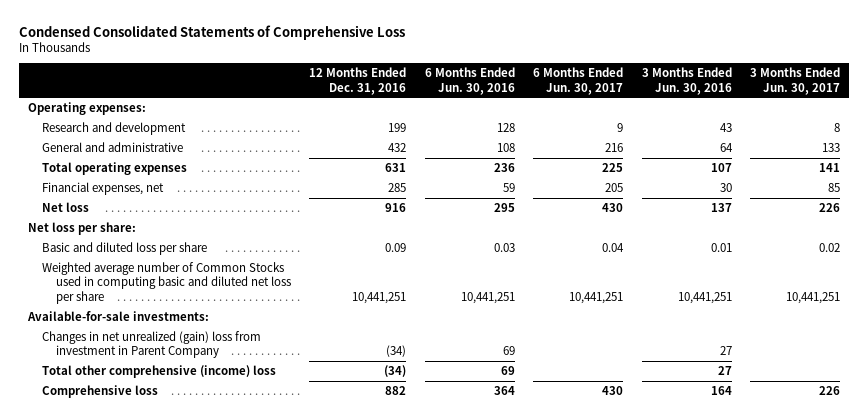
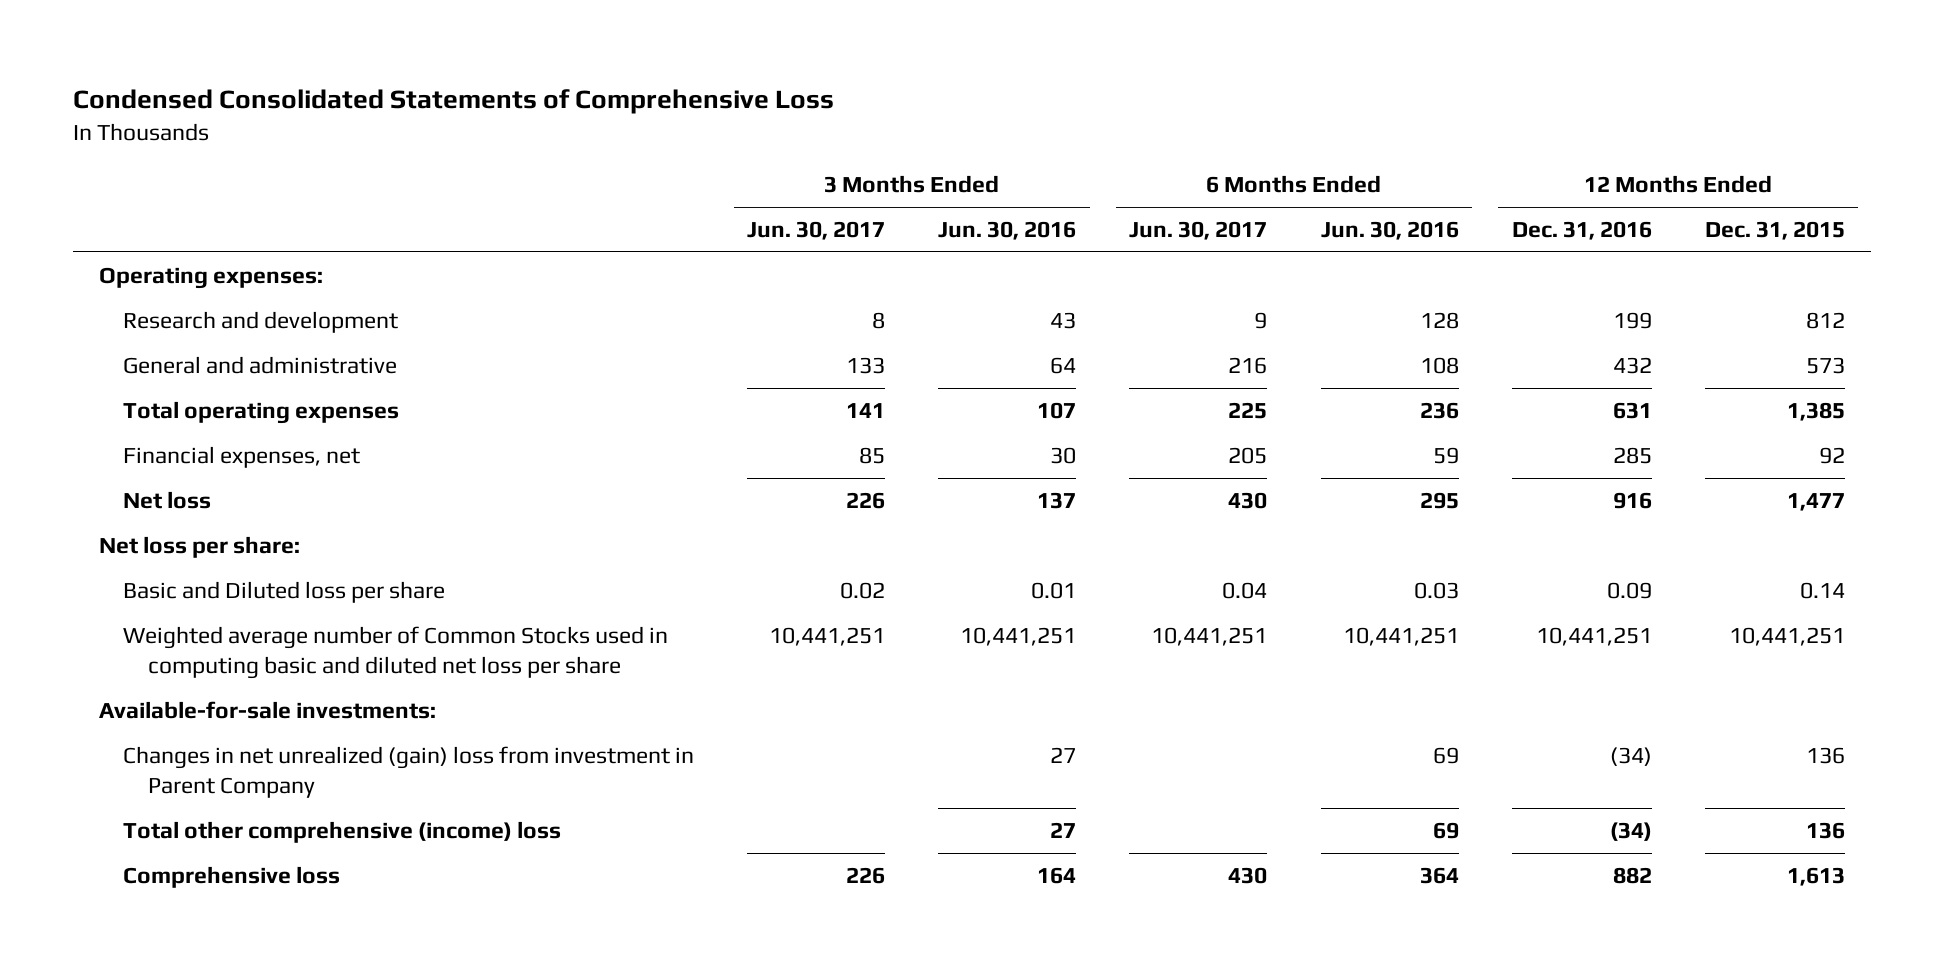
none -> [1704,221,1845,241] Dec. 31, 2015
[42,242,208,256] Basic and diluted loss per share -> [123,580,446,603] Basic and Diluted loss per share

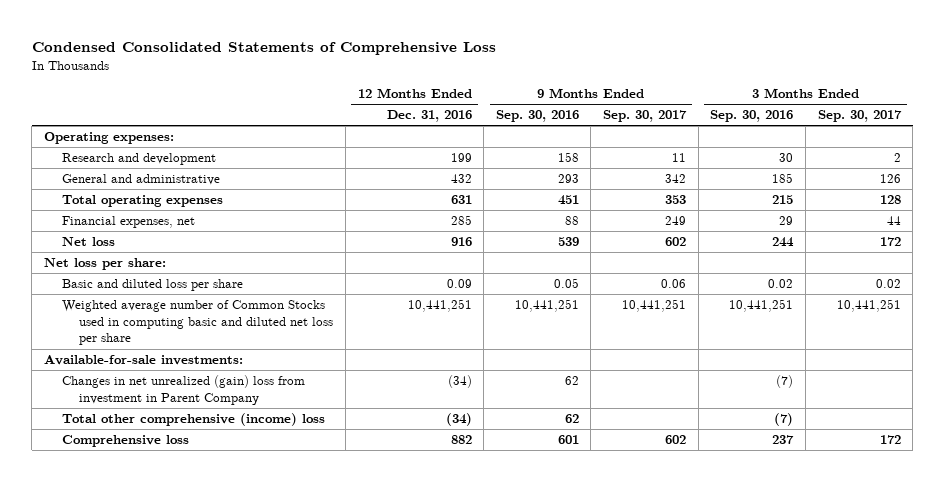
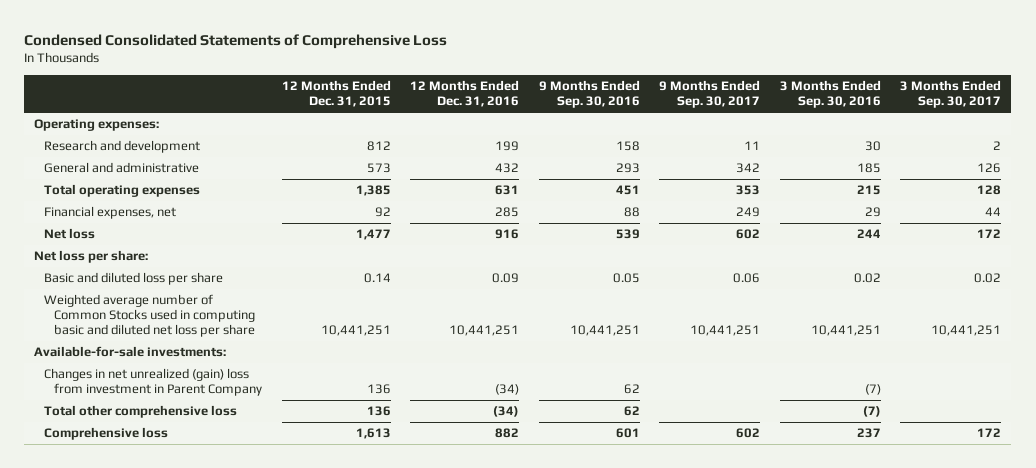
none -> [281,80,391,108] 12 Months Ended Dec. 31, 2015
[61,413,325,427] Total other comprehensive (income) loss -> [44,405,238,419] Total other comprehensive loss

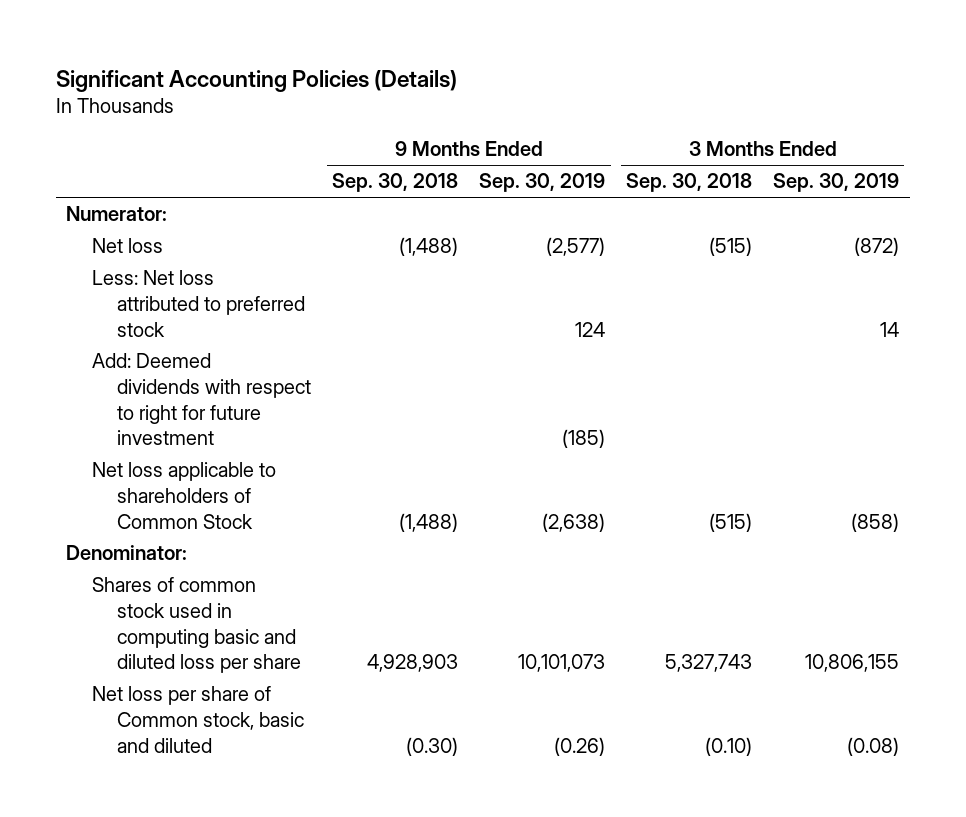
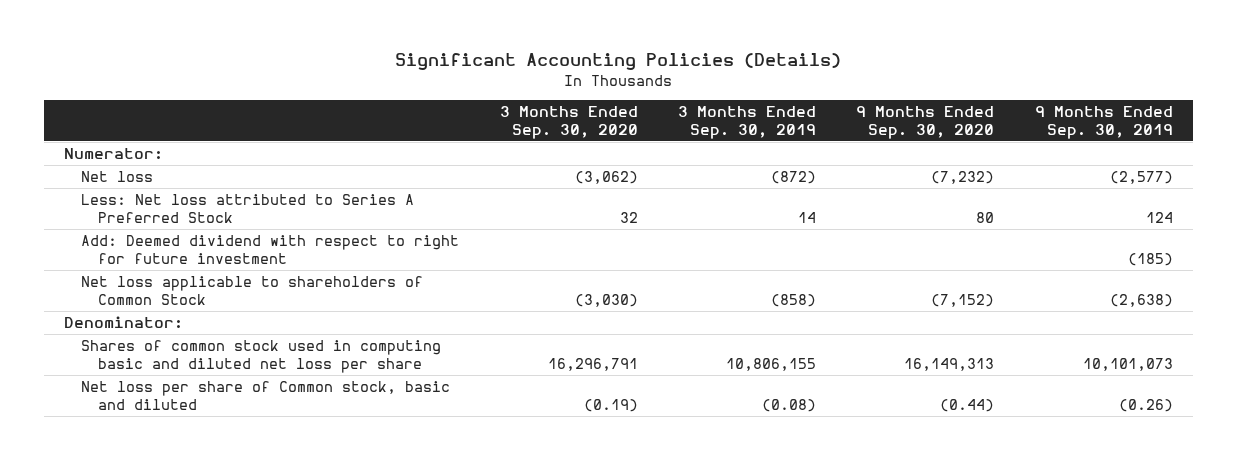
[332,173,459,193] Sep. 30, 2018 -> none
[626,173,753,193] Sep. 30, 2018 -> none
none -> [499,105,638,139] 3 Months Ended Sep. 30, 2020
none -> [856,105,995,139] 9 Months Ended Sep. 30, 2020
[91,270,306,337] Less: Net loss attributed to preferred stock -> [81,193,415,224] Less: Net loss attributed to Series A Preferred Stock
[91,353,312,446] Add: Deemed dividends with respect to right for future investment -> [81,234,460,265] Add: Deemed dividend with respect to right for future investment
[91,577,302,674] Shares of common stock used in computing basic and diluted loss per share -> [81,339,442,374] Shares of common stock used in computing basic and diluted net loss per share

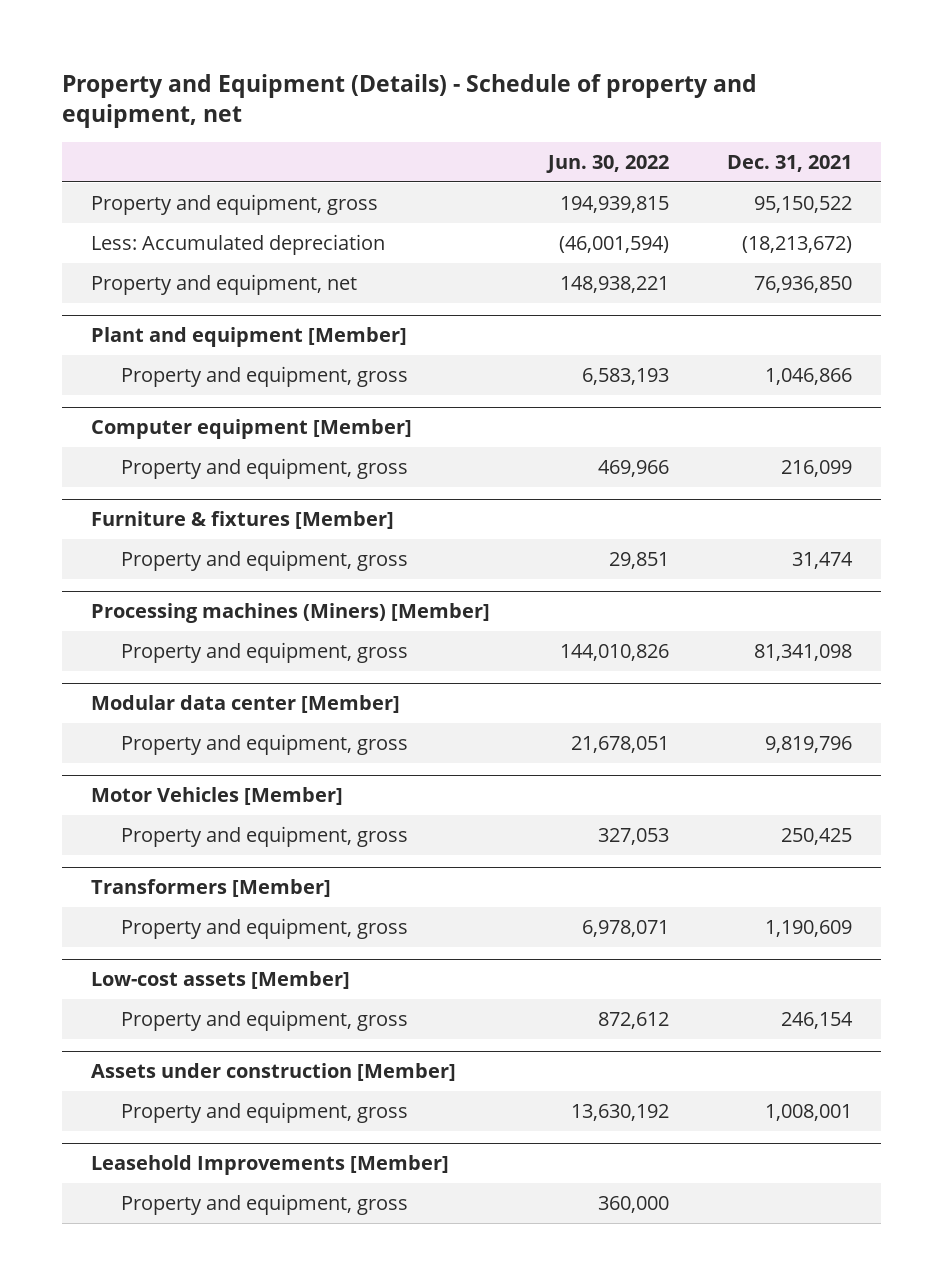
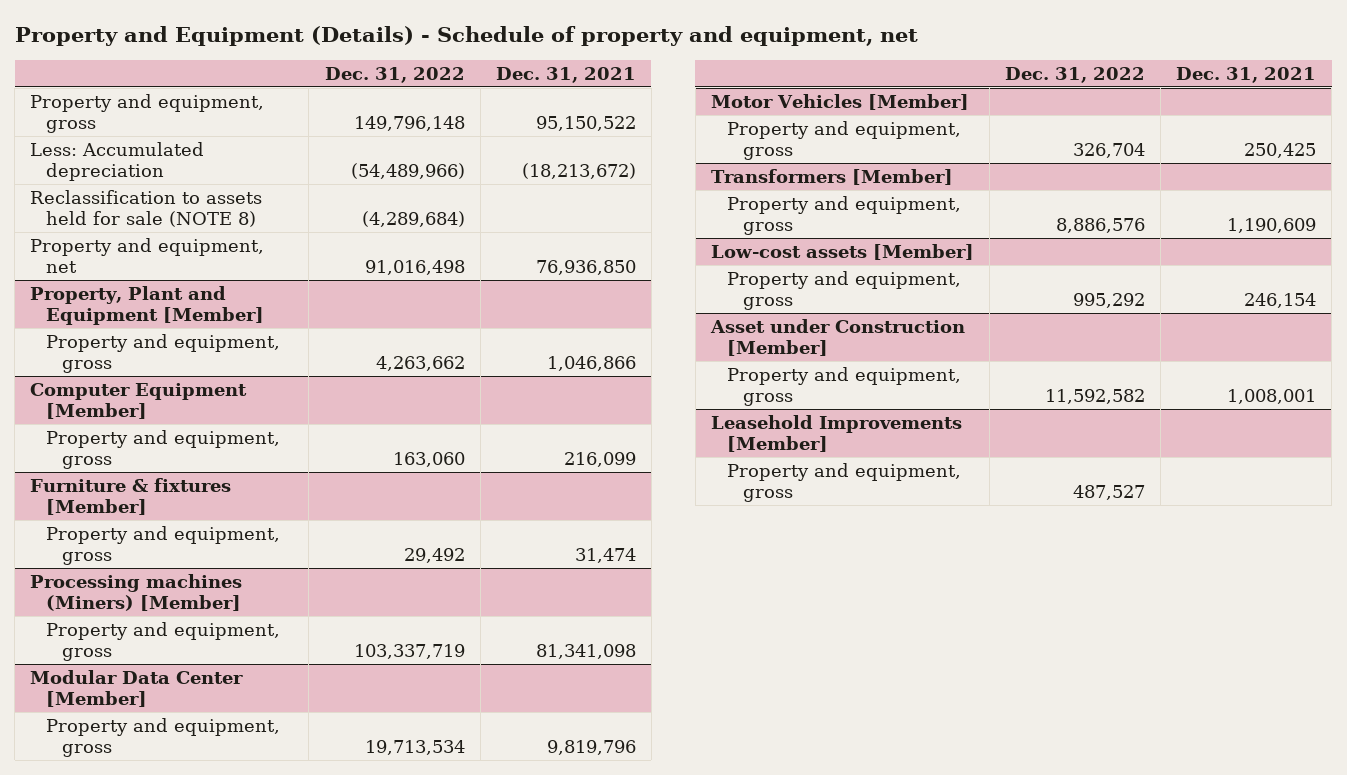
[545,154,669,173] Jun. 30, 2022 -> none
none -> [324,66,465,83] Dec. 31, 2022
none -> [30,189,263,227] Reclassification to assets held for sale (NOTE 8)
[90,327,407,348] Plant and equipment [Member] -> [30,285,265,325] Property, Plant and Equipment [Member]
[90,419,412,440] Computer equipment [Member] -> [30,382,248,419] Computer Equipment [Member]
[90,695,400,714] Modular data center [Member] -> [30,669,244,707] Modular Data Center [Member]
[90,1063,456,1082] Assets under construction [Member] -> [710,318,966,356] Asset under Construction [Member]

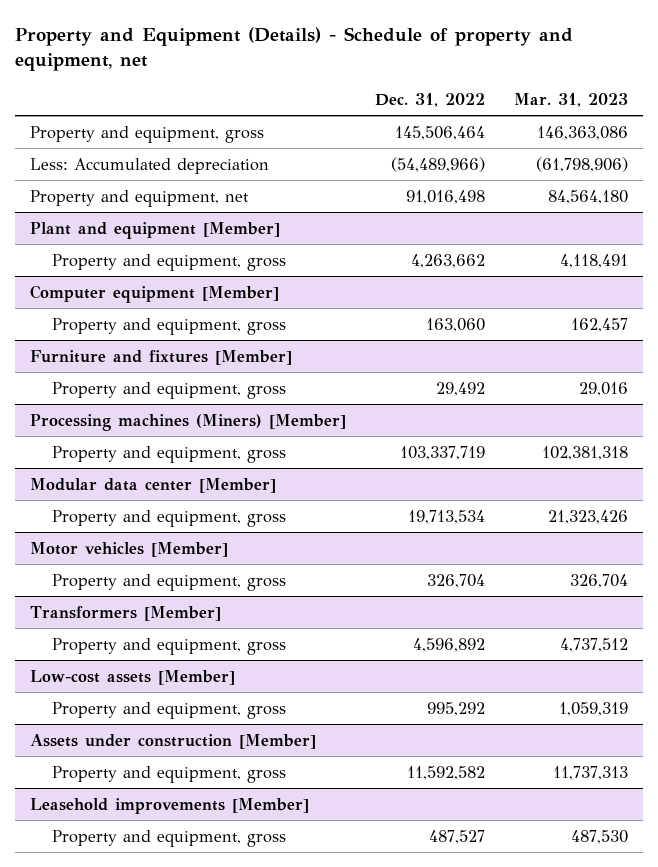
[495,66,636,83] Dec. 31, 2021 -> none
none -> [514,92,629,107] Mar. 31, 2023
[353,115,465,131] 149,796,148 -> [394,125,485,140] 145,506,464
[30,189,263,227] Reclassification to assets held for sale (NOTE 8) -> none
[30,285,265,325] Property, Plant and Equipment [Member] -> [29,221,280,239] Plant and equipment [Member]
[30,382,248,419] Computer Equipment [Member] -> [29,284,279,303] Computer equipment [Member]
[30,477,232,515] Furniture & fixtures [Member] -> [29,349,292,365] Furniture and fixtures [Member]
[30,669,244,707] Modular Data Center [Member] -> [29,477,276,493] Modular data center [Member]
[711,93,970,110] Motor Vehicles [Member] -> [29,541,228,557] Motor vehicles [Member]
[1056,217,1146,233] 8,886,576 -> [412,637,485,652] 4,596,892
[710,318,966,356] Asset under Construction [Member] -> [29,733,316,749] Assets under construction [Member]
[711,414,963,452] Leasehold Improvements [Member] -> [29,797,309,814] Leasehold improvements [Member]

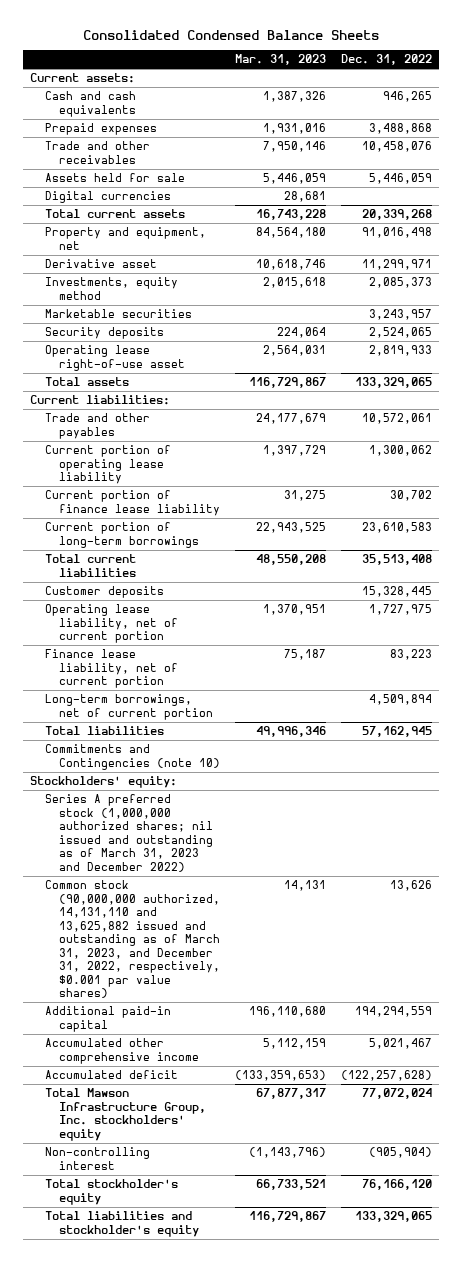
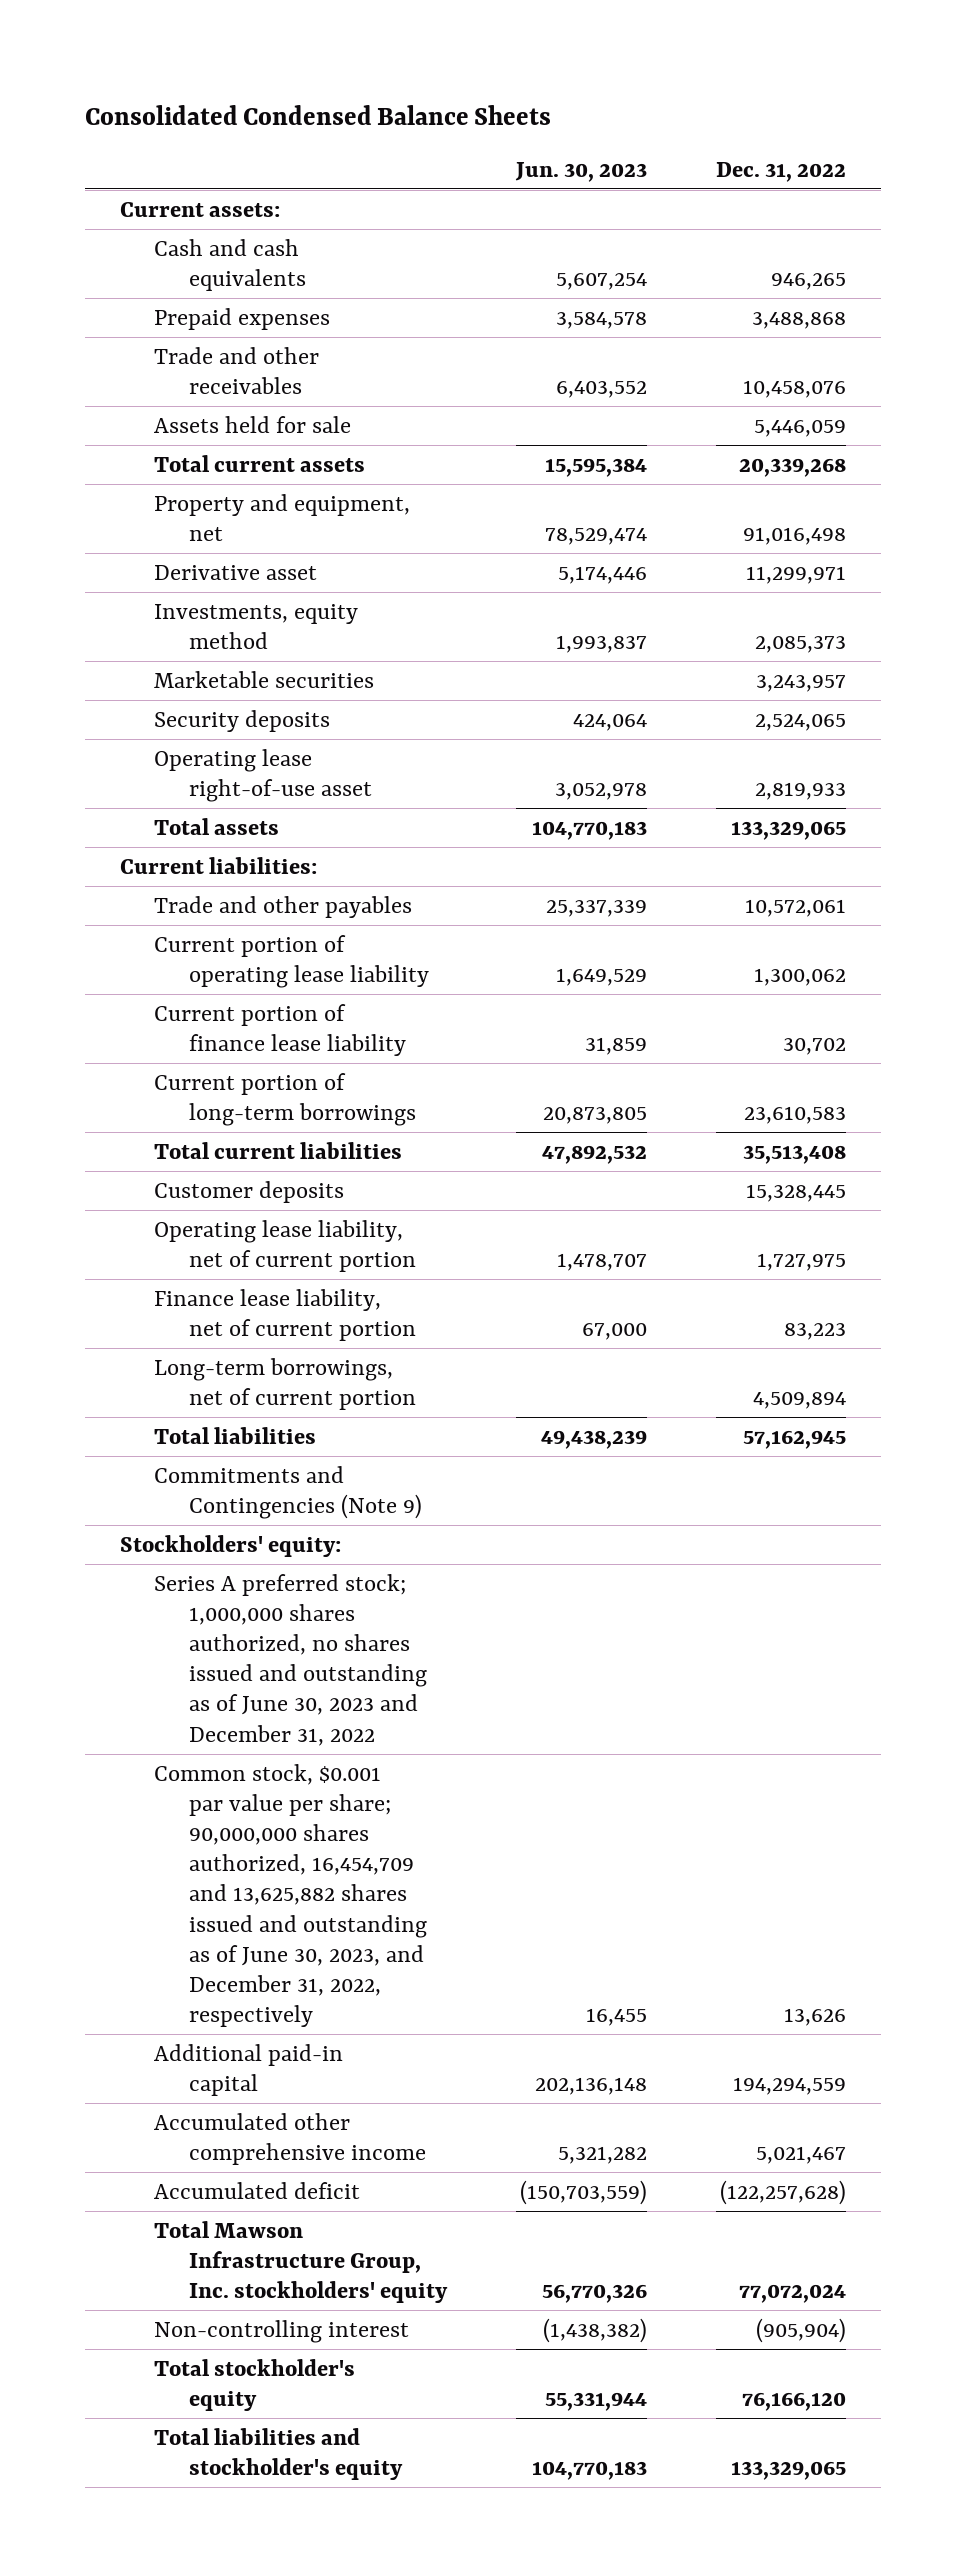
[235,54,327,66] Mar. 31, 2023 -> none
none -> [515,161,648,182] Jun. 30, 2023
[44,191,171,204] Digital currencies -> none
[44,744,221,770] Commitments and Contingencies (note 10) -> [154,1465,423,1519] Commitments and Contingencies (Note 9)
[44,794,214,872] Series A preferred stock (1,000,000 authorized shares; nil issued and outstanding as of March 31, 2023 and December 2022) -> [154,1573,428,1746] Series A preferred stock; 1,000,000 shares authorized, no shares issued and outstanding as of June 30, 2023 and December 31, 2022
[44,880,221,999] Common stock (90,000,000 authorized, 14,131,110 and 13,625,882 issued and outstanding as of March 31, 2023, and December 31, 2022, respectively, $0.001 par value shares) -> [154,1763,428,2028] Common stock, $0.001 par value per share; 90,000,000 shares authorized, 16,454,709 and 13,625,882 shares issued and outstanding as of June 30, 2023, and December 31, 2022, respectively

